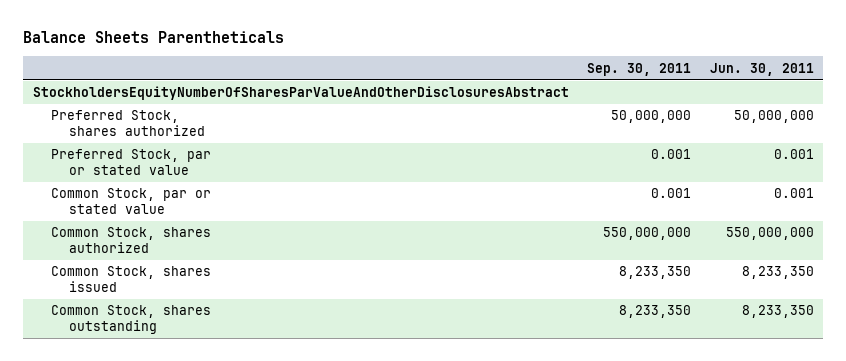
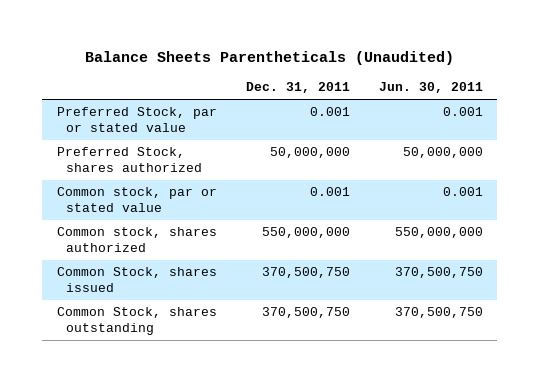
[23,31,285,44] Balance Sheets Parentheticals -> [84,51,454,66] Balance Sheets Parentheticals (Unaudited)
[587,62,692,76] Sep. 30, 2011 -> none
none -> [245,82,350,94] Dec. 31, 2011
[32,86,569,101] StockholdersEquityNumberOfSharesParValueAndOtherDisclosuresAbstract -> none
[50,110,205,137] Preferred Stock, shares authorized -> [56,147,202,173] Preferred Stock, shares authorized
[50,188,211,215] Common Stock, par or stated value -> [56,187,217,213] Common stock, par or stated value
[50,227,211,254] Common Stock, shares authorized -> [56,227,217,253] Common stock, shares authorized
[741,266,814,280] 8,233,350 -> [394,267,483,279] 370,500,750
[741,305,814,319] 8,233,350 -> [394,307,483,319] 370,500,750

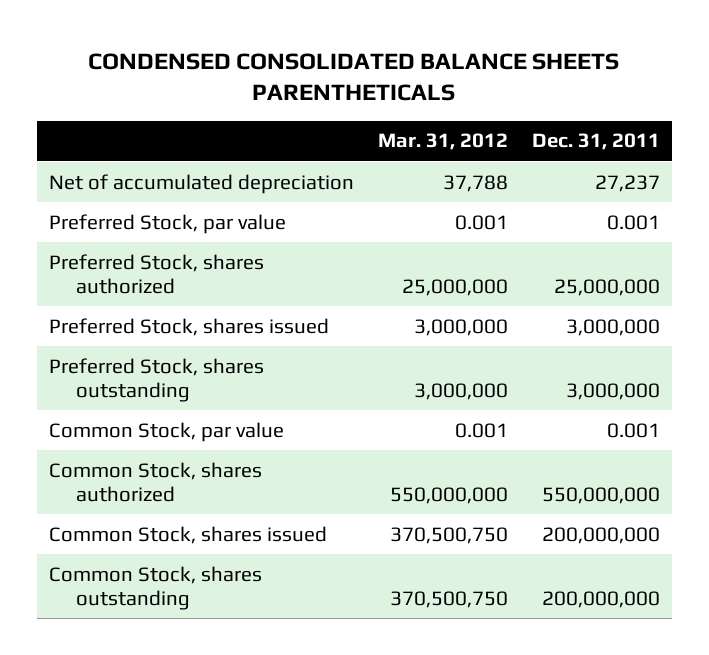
[84,51,454,66] Balance Sheets Parentheticals (Unaudited) -> [88,52,620,102] CONDENSED CONSOLIDATED BALANCE SHEETS PARENTHETICALS
[378,82,483,94] Jun. 30, 2011 -> none
none -> [377,133,508,151] Mar. 31, 2012
none -> [49,173,355,194] Net of accumulated depreciation
[56,107,217,133] Preferred Stock, par or stated value -> [49,213,287,234] Preferred Stock, par value
[269,147,350,159] 50,000,000 -> [553,278,660,296] 25,000,000
none -> [49,317,330,336] Preferred Stock, shares issued
none -> [49,357,265,402] Preferred Stock, shares outstanding
[56,187,217,213] Common stock, par or stated value -> [49,421,285,442] Common Stock, par value
[56,227,217,253] Common stock, shares authorized -> [49,461,263,502] Common Stock, shares authorized
[261,267,350,279] 370,500,750 -> [541,526,660,544] 200,000,000
[261,307,350,319] 370,500,750 -> [541,590,660,608] 200,000,000

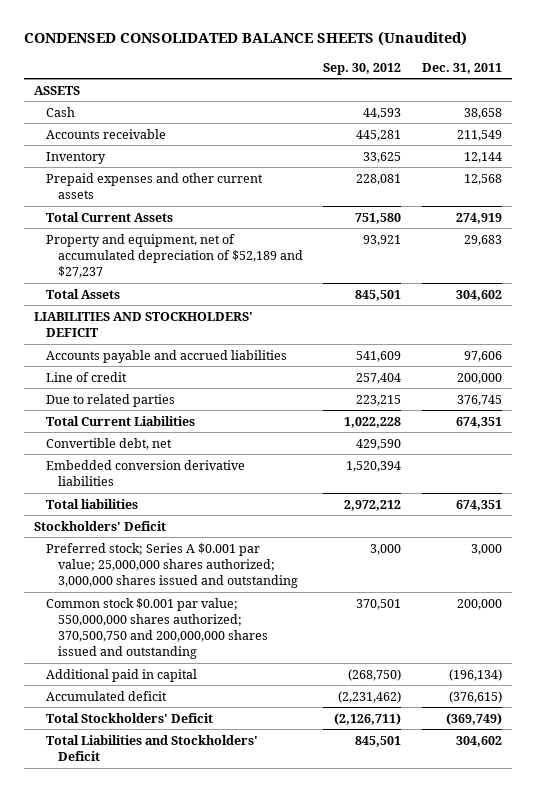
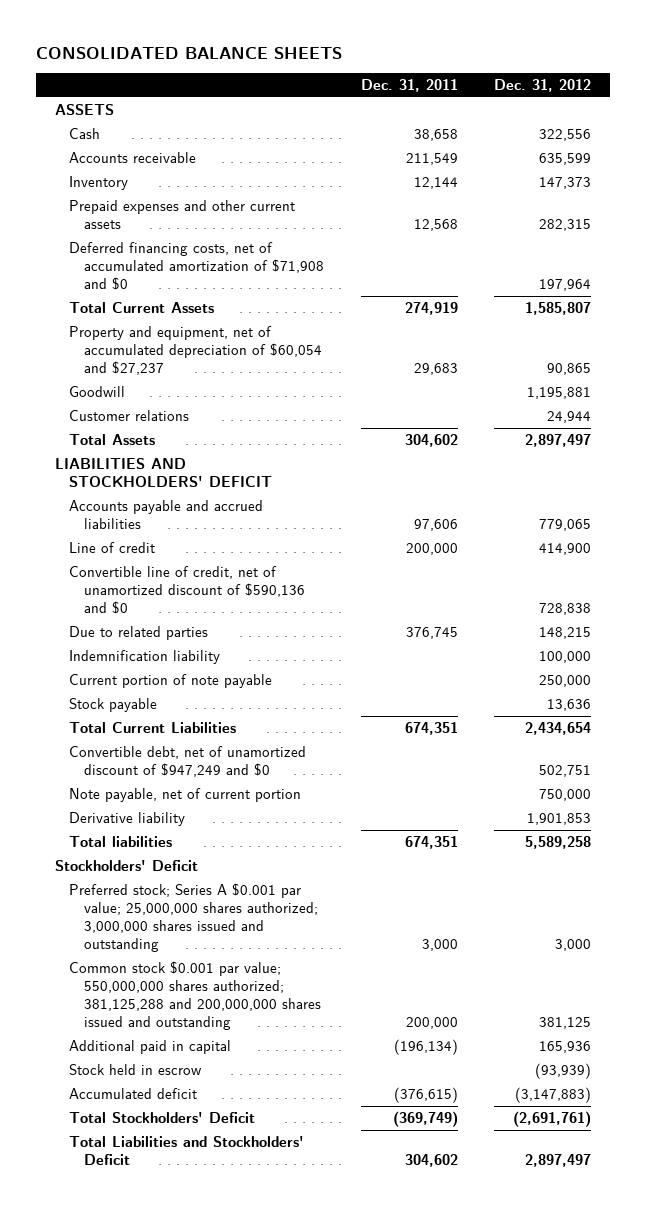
[23,31,467,47] CONDENSED CONSOLIDATED BALANCE SHEETS (Unaudited) -> [36,46,343,59] CONSOLIDATED BALANCE SHEETS
[323,62,402,75] Sep. 30, 2012 -> none
none -> [494,78,592,92] Dec. 31, 2012
none -> [69,241,324,290] Deferred financing costs, net of accumulated amortization of $71,908 and $0
[46,233,304,278] Property and equipment, net of accumulated depreciation of $52,189 and $27,237 -> [69,325,322,375] Property and equipment, net of accumulated depreciation of $60,054 and $27,237
none -> [69,385,126,397] Goodwill
none -> [69,409,190,421] Customer relations
none -> [69,565,305,614] Convertible line of credit, net of unamortized discount of $590,136 and $0
none -> [69,649,221,664] Indemnification liability
none -> [69,673,273,688] Current portion of note payable
none -> [69,697,158,712] Stock payable
[46,459,246,486] Embedded conversion derivative liabilities -> none
[46,437,173,450] Convertible debt, net -> [69,745,307,777] Convertible debt, net of unamortized discount of $947,249 and $0
none -> [69,787,302,802] Note payable, net of current portion
none -> [69,811,186,826] Derivative liability
[46,597,269,660] Common stock $0.001 par value; 550,000,000 shares authorized; 370,500,750 and 200,000,000 shares issued and outstanding -> [69,960,321,1030] Common stock $0.001 par value; 550,000,000 shares authorized; 381,125,288 and 200,000,000 shares issued and outstanding
none -> [69,1063,203,1075] Stock held in escrow

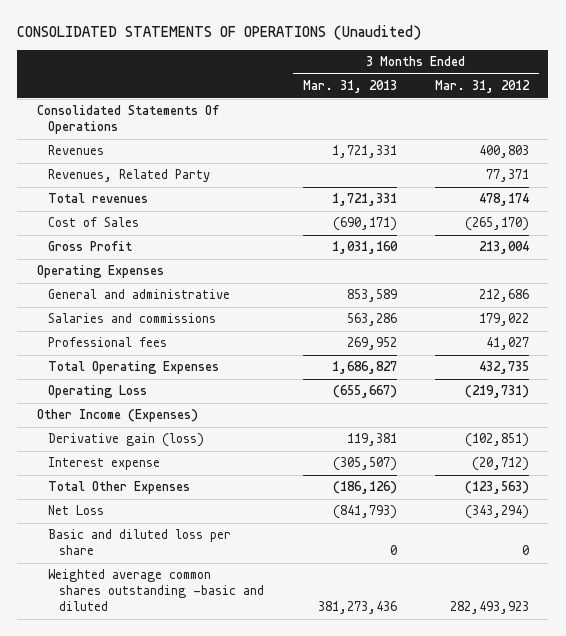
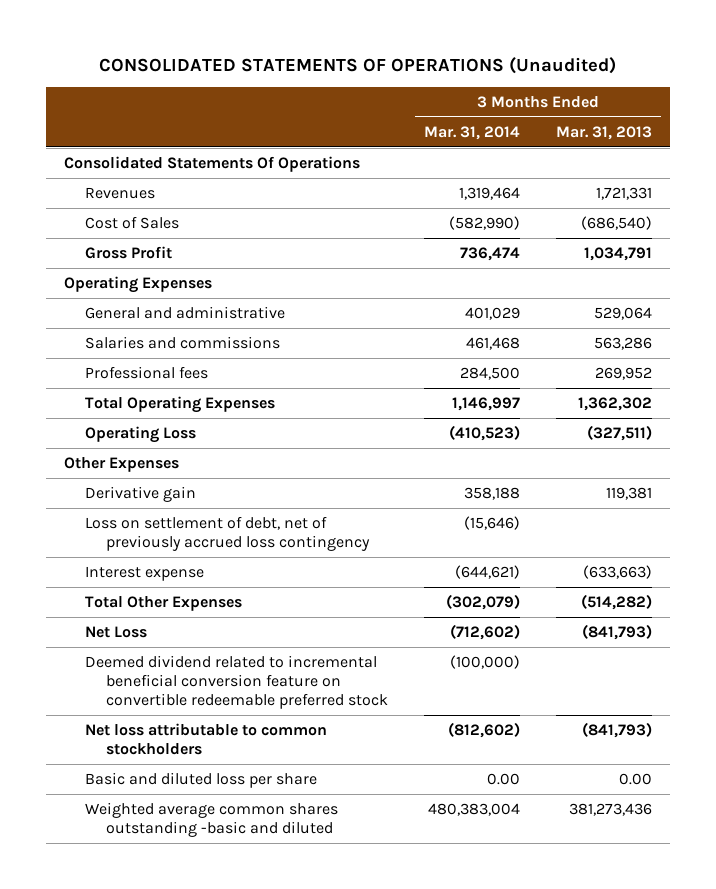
[435,80,531,94] Mar. 31, 2012 -> none
none -> [424,125,521,140] Mar. 31, 2014
[48,169,211,183] Revenues, Related Party -> none
[48,193,149,204] Total revenues -> none
[332,217,397,232] (690,171) -> [580,216,652,231] (686,540)
[331,241,398,255] 1,031,160 -> [583,247,652,262] 1,034,791
[346,289,397,303] 853,589 -> [593,307,652,321] 529,064
[331,361,397,375] 1,686,827 -> [577,397,652,412] 1,362,302
[332,385,397,399] (655,667) -> [586,425,652,442] (327,511)
[36,409,198,423] Other Income (Expenses) -> [64,457,180,473] Other Expenses
[48,433,205,448] Derivative gain (loss) -> [85,486,197,503] Derivative gain
none -> [85,516,371,552] Loss on settlement of debt, net of previously accrued loss contingency
[332,457,397,472] (305,507) -> [582,565,652,580] (633,663)
[332,481,397,495] (186,126) -> [580,594,652,611] (514,282)
none -> [85,655,389,709] Deemed dividend related to incremental beneficial conversion feature on convertible redeemable preferred stock
none -> [85,723,328,756] Net loss attributable to common stockholders
[389,545,397,556] 0 -> [618,773,652,786] 0.00

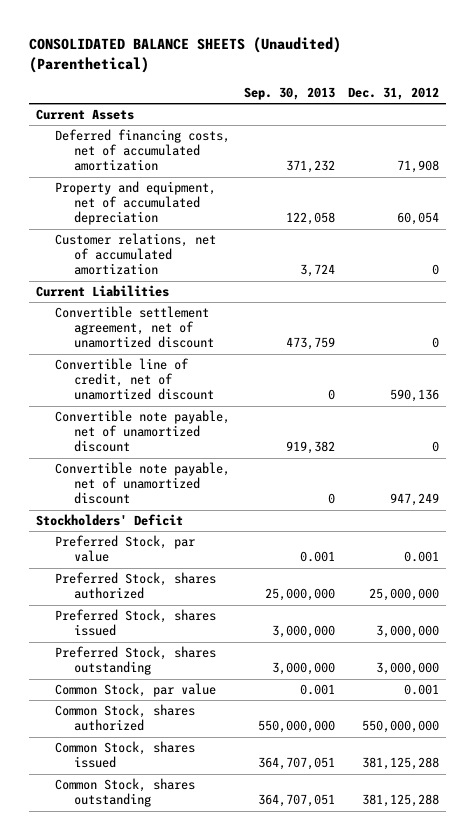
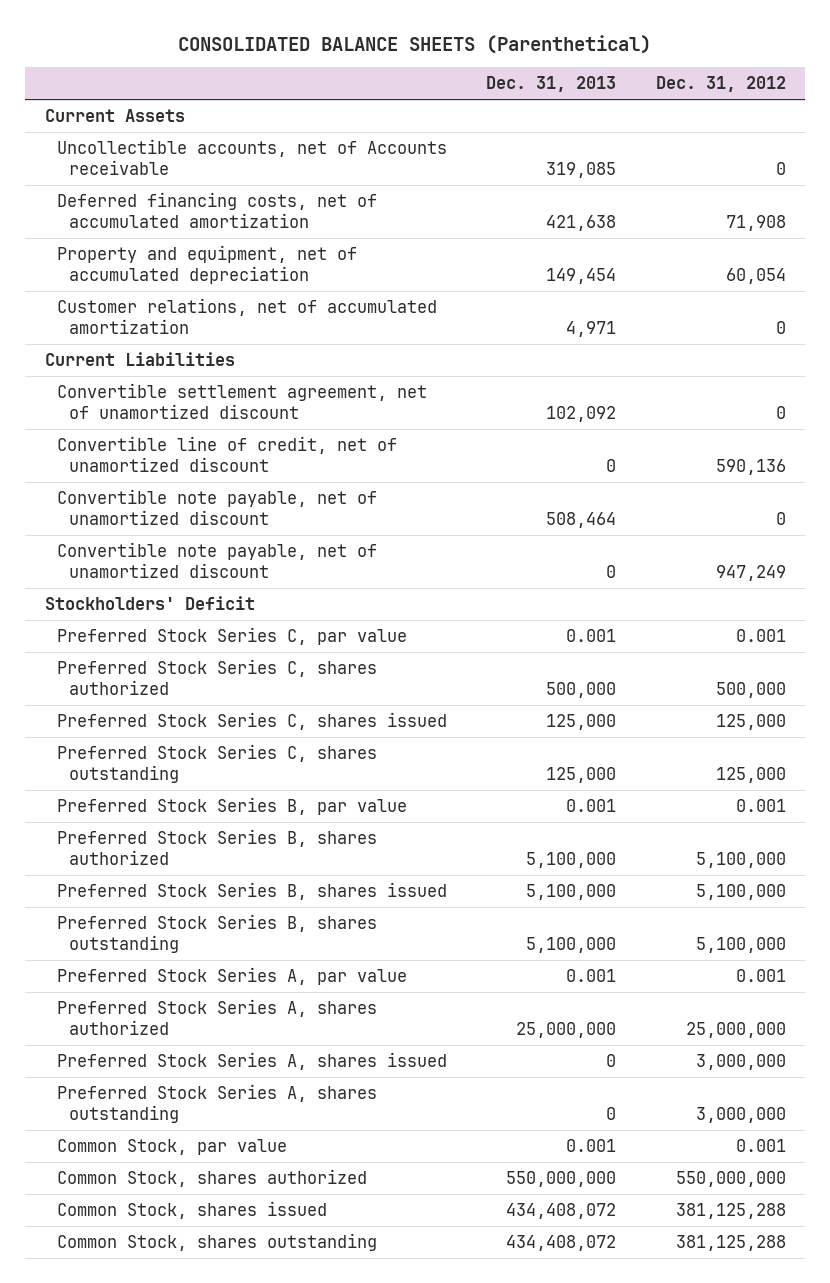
[29,37,342,74] CONSOLIDATED BALANCE SHEETS (Unaudited) (Parenthetical) -> [178,34,652,54] CONSOLIDATED BALANCE SHEETS (Parenthetical)
[243,87,335,101] Sep. 30, 2013 -> none
none -> [486,76,617,93] Dec. 31, 2013
none -> [56,139,447,176] Uncollectible accounts, net of Accounts receivable
none -> [56,627,407,646] Preferred Stock Series C, par value
none -> [56,659,377,696] Preferred Stock Series C, shares authorized
none -> [56,712,447,731] Preferred Stock Series C, shares issued
none -> [56,744,377,784] Preferred Stock Series C, shares outstanding
none -> [56,797,407,816] Preferred Stock Series B, par value
none -> [56,829,377,866] Preferred Stock Series B, shares authorized
none -> [56,882,447,901] Preferred Stock Series B, shares issued
none -> [56,914,377,954] Preferred Stock Series B, shares outstanding
[55,535,196,563] Preferred Stock, par value -> [56,967,407,986] Preferred Stock Series A, par value
[55,572,217,600] Preferred Stock, shares authorized -> [56,999,377,1036] Preferred Stock Series A, shares authorized
[55,609,217,637] Preferred Stock, shares issued -> [56,1052,447,1071] Preferred Stock Series A, shares issued
[55,646,217,676] Preferred Stock, shares outstanding -> [56,1084,377,1124] Preferred Stock Series A, shares outstanding

